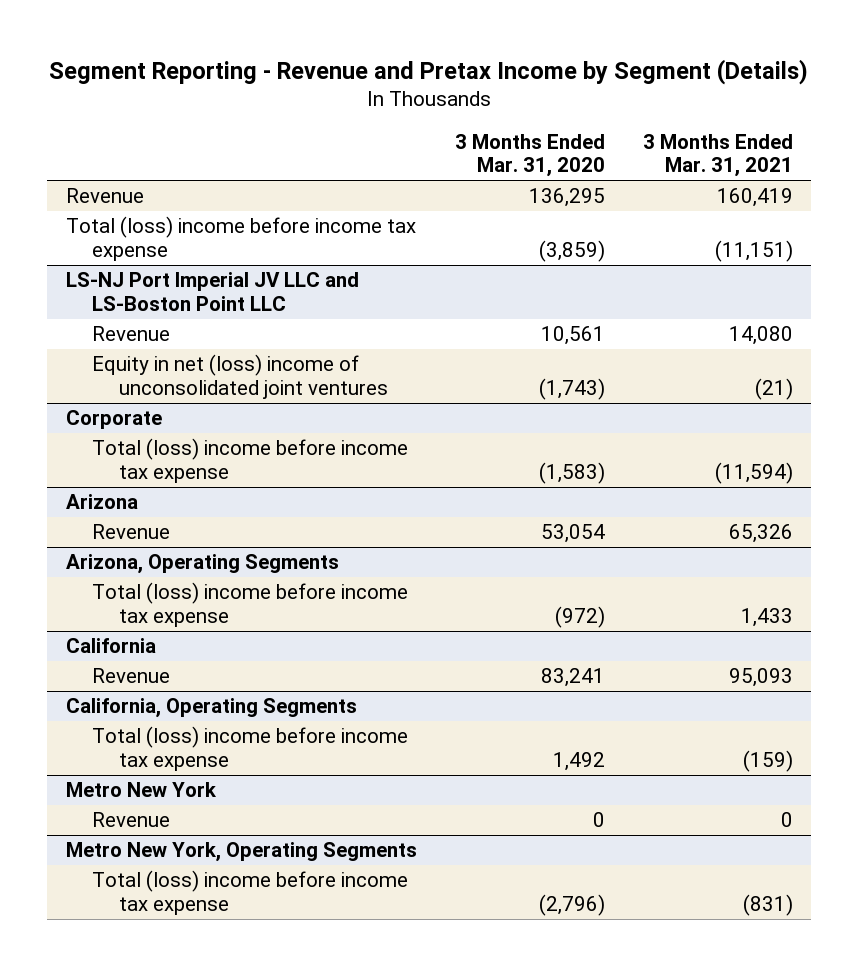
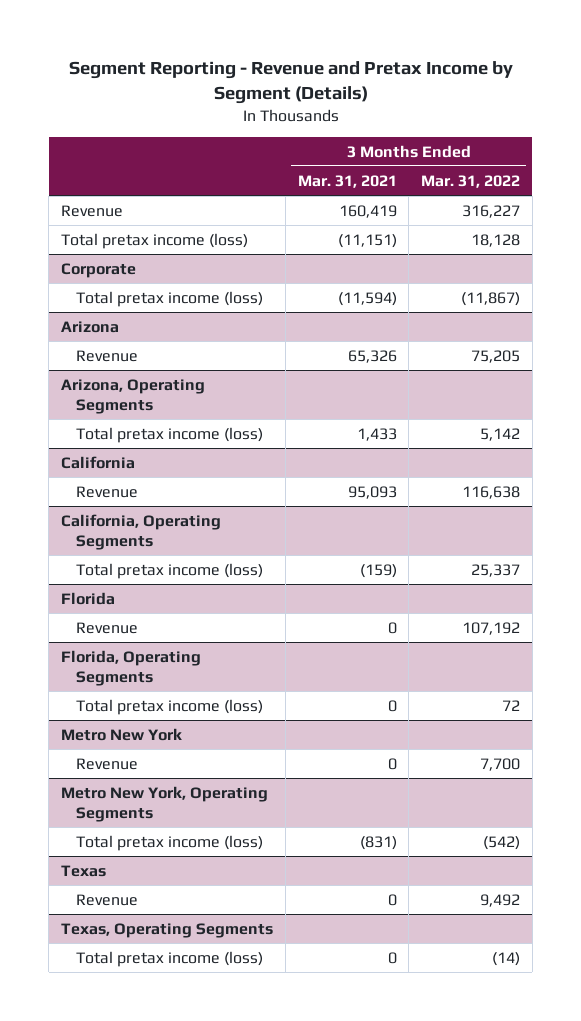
[454,133,605,178] 3 Months Ended Mar. 31, 2020 -> none
none -> [421,174,521,188] Mar. 31, 2022
[66,272,360,311] LS-NJ Port Imperial JV LLC and LS-Boston Point LLC -> none
[92,326,171,342] Revenue -> none
[92,354,388,399] Equity in net (loss) income of unconsolidated joint ventures -> none
[66,216,417,261] Total (loss) income before income tax expense -> [61,232,249,249] Total pretax income (loss)
[92,438,409,483] Total (loss) income before income tax expense -> [76,290,264,307] Total pretax income (loss)
[92,582,409,627] Total (loss) income before income tax expense -> [76,426,264,443] Total pretax income (loss)
[92,726,409,771] Total (loss) income before income tax expense -> [76,562,264,579] Total pretax income (loss)
none -> [61,591,116,605] Florida
none -> [76,621,139,634] Revenue
none -> [61,649,202,686] Florida, Operating Segments
none -> [76,698,264,715] Total pretax income (loss)
[92,870,409,915] Total (loss) income before income tax expense -> [76,834,264,851] Total pretax income (loss)
none -> [61,864,107,877] Texas
none -> [76,893,139,906] Revenue
none -> [61,922,274,938] Texas, Operating Segments
none -> [76,950,264,967] Total pretax income (loss)

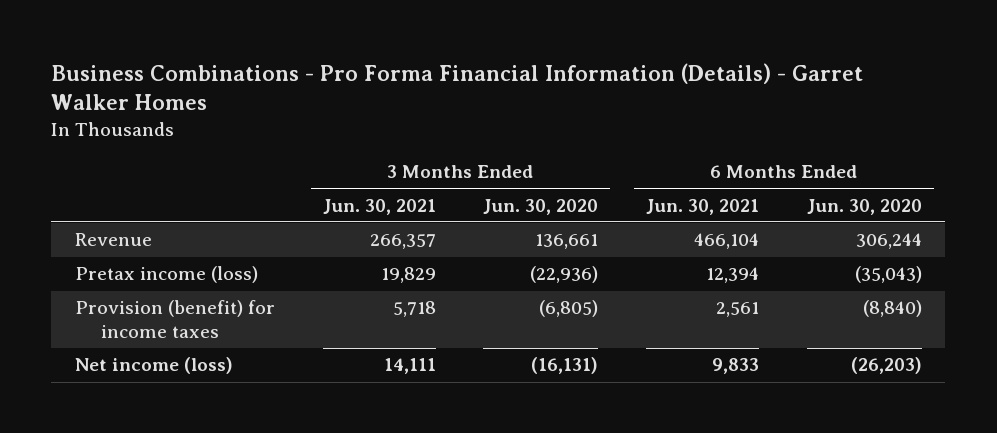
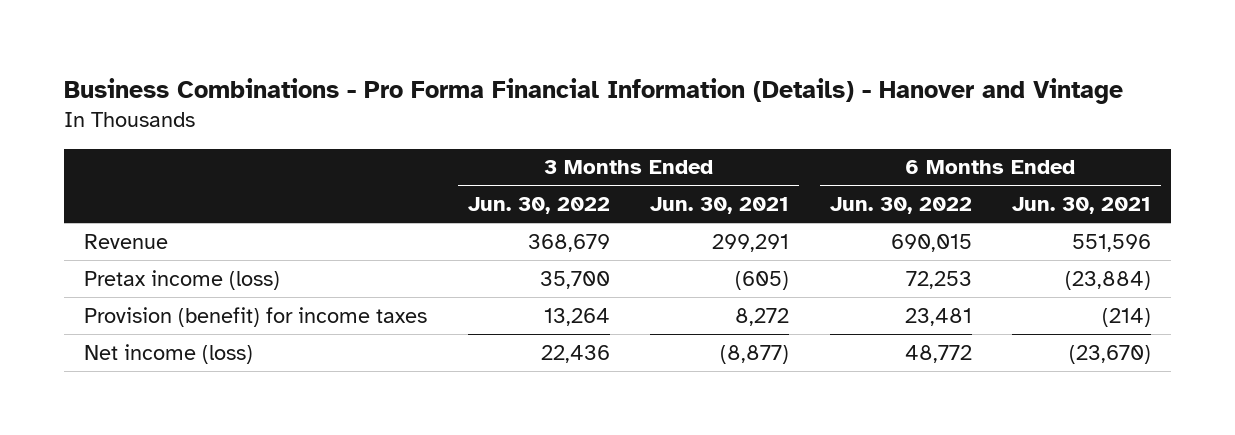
[51,62,864,111] Business Combinations - Pro Forma Financial Information (Details) - Garret Walker Homes -> [64,77,1124,104] Business Combinations - Pro Forma Financial Information (Details) - Hanover and Vintage
[483,198,599,215] Jun. 30, 2020 -> none
[806,198,922,215] Jun. 30, 2020 -> none
none -> [467,196,610,214] Jun. 30, 2022
none -> [829,196,972,214] Jun. 30, 2022
[369,234,436,250] 266,357 -> [712,233,790,252] 299,291
[693,233,759,250] 466,104 -> [1072,233,1152,252] 551,596
[380,267,436,284] 19,829 -> [735,270,790,290] (605)
[705,267,759,284] 12,394 -> [1065,270,1152,290] (23,884)
[392,301,436,318] 5,718 -> [735,307,790,326] 8,272
[715,302,759,318] 2,561 -> [1102,307,1152,327] (214)
[383,358,436,375] 14,111 -> [720,344,790,364] (8,877)
[711,358,759,375] 9,833 -> [1069,344,1152,364] (23,670)

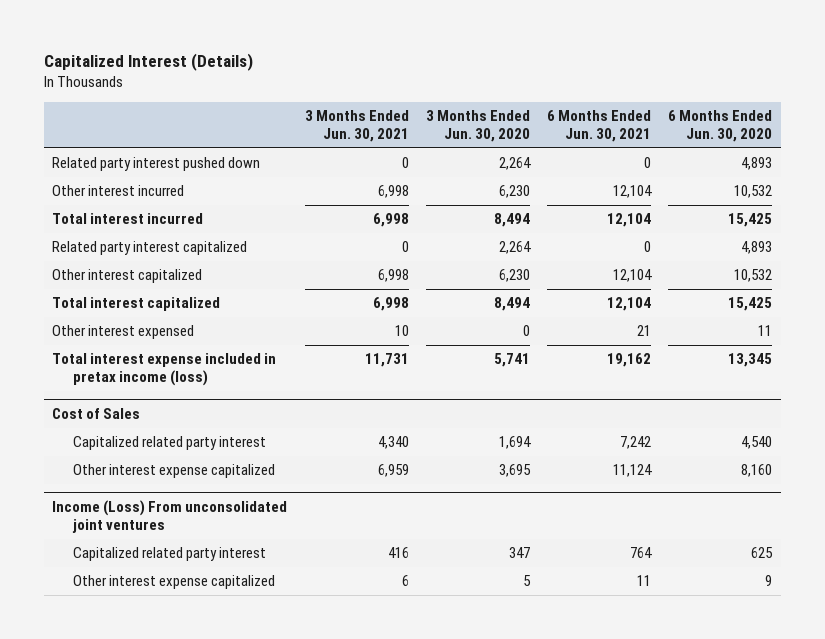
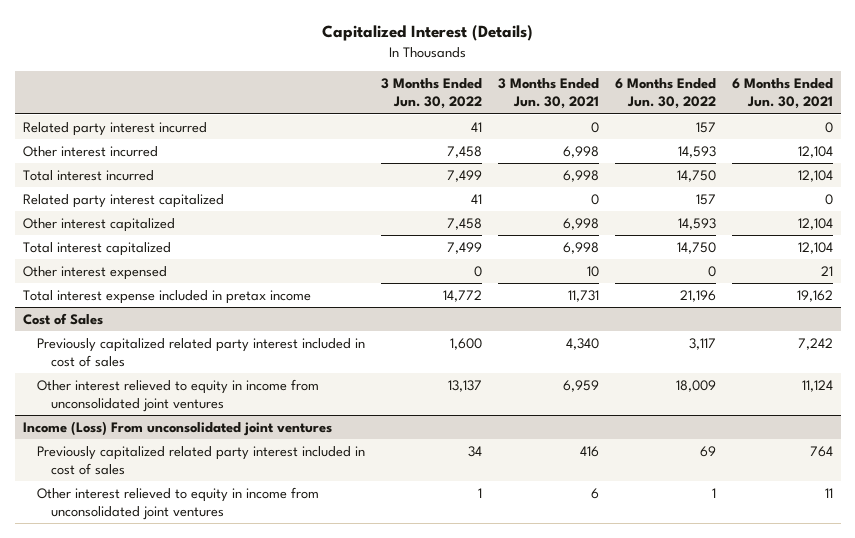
[425,109,530,142] 3 Months Ended Jun. 30, 2020 -> none
[668,109,773,142] 6 Months Ended Jun. 30, 2020 -> none
none -> [380,78,482,110] 3 Months Ended Jun. 30, 2022
none -> [614,78,716,110] 6 Months Ended Jun. 30, 2022
[52,157,261,172] Related party interest pushed down -> [22,121,207,136] Related party interest incurred
[52,353,277,387] Total interest expense included in pretax income (loss) -> [22,289,311,304] Total interest expense included in pretax income
[72,436,266,451] Capitalized related party interest -> [36,337,365,368] Previously capitalized related party interest included in cost of sales
[72,464,275,479] Other interest expense capitalized -> [36,378,319,413] Other interest relieved to equity in income from unconsolidated joint ventures
[72,547,266,562] Capitalized related party interest -> [36,445,365,476] Previously capitalized related party interest included in cost of sales
[72,575,275,590] Other interest expense capitalized -> [36,486,319,521] Other interest relieved to equity in income from unconsolidated joint ventures

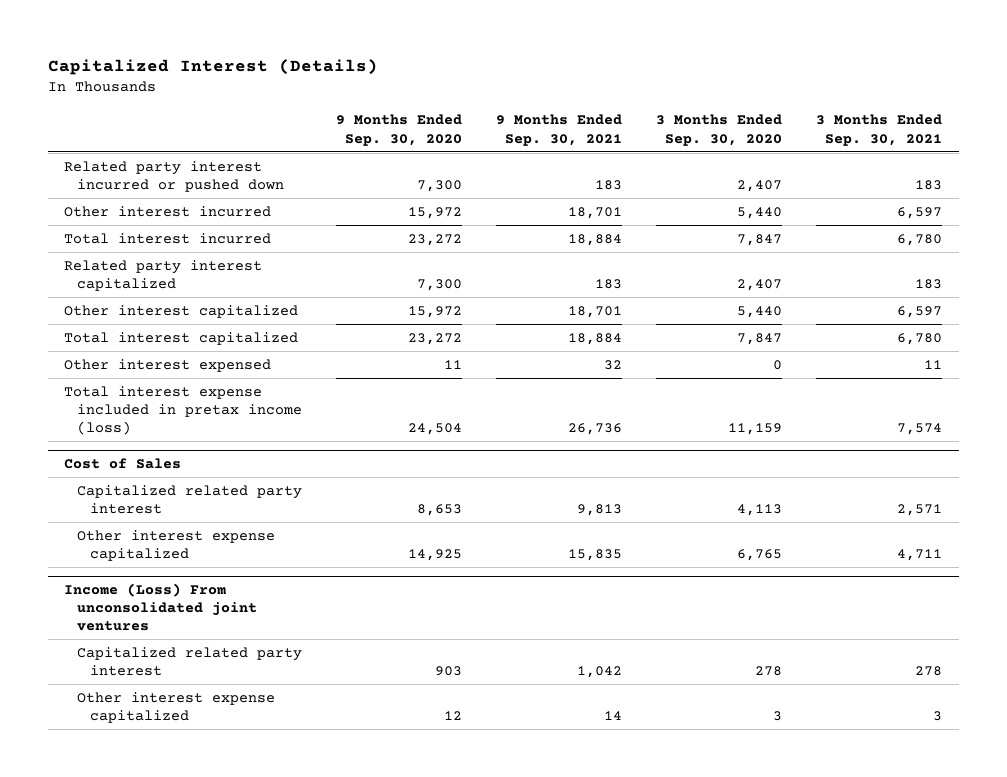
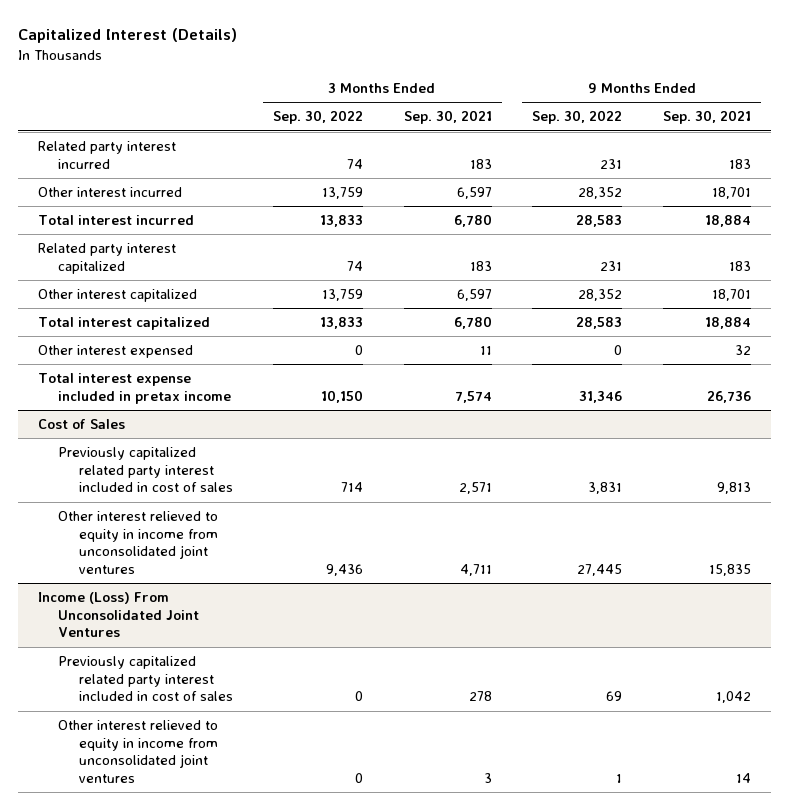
[336,114,463,146] 9 Months Ended Sep. 30, 2020 -> none
[656,114,783,146] 3 Months Ended Sep. 30, 2020 -> none
none -> [273,110,364,125] Sep. 30, 2022
none -> [532,110,623,125] Sep. 30, 2022
[64,160,285,193] Related party interest incurred or pushed down -> [38,141,177,169] Related party interest incurred
[64,385,303,436] Total interest expense included in pretax income (loss) -> [38,373,232,404] Total interest expense included in pretax income
[77,484,303,515] Capitalized related party interest -> [58,447,233,493] Previously capitalized related party interest included in cost of sales
[77,529,276,562] Other interest expense capitalized -> [58,511,219,574] Other interest relieved to equity in income from unconsolidated joint ventures
[64,582,258,632] Income (Loss) From unconsolidated joint ventures -> [38,592,200,638] Income (Loss) From Unconsolidated Joint Ventures
[77,646,303,677] Capitalized related party interest -> [58,656,233,702] Previously capitalized related party interest included in cost of sales
[77,691,276,724] Other interest expense capitalized -> [58,720,219,783] Other interest relieved to equity in income from unconsolidated joint ventures

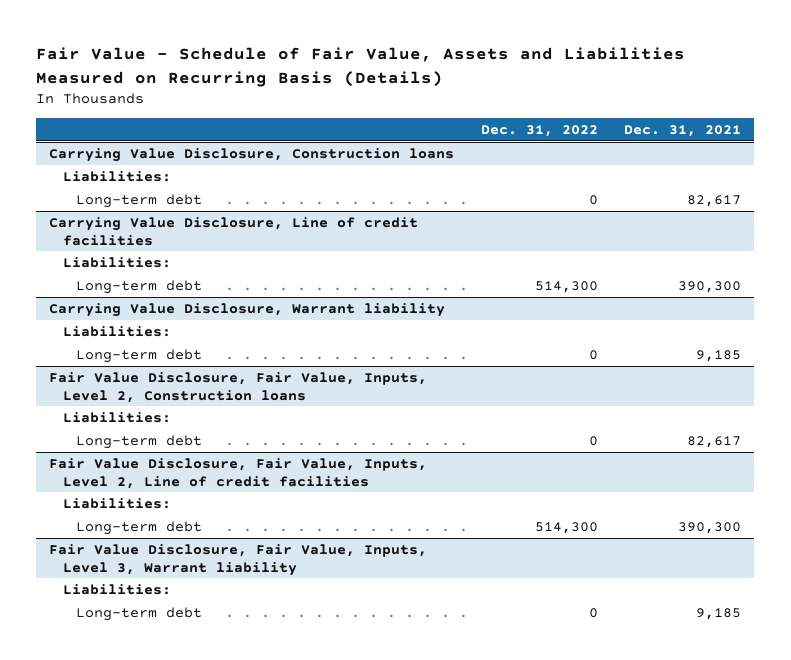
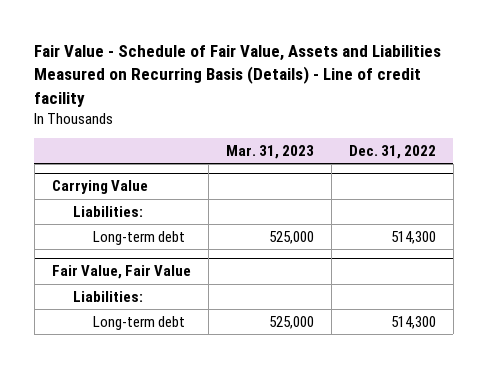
[36,47,686,87] Fair Value - Schedule of Fair Value, Assets and Liabilities Measured on Recurring Basis (Details) -> [34,45,442,107] Fair Value - Schedule of Fair Value, Assets and Liabilities Measured on Recurring Basis (Details) - Line of credit facility
[624,124,742,137] Dec. 31, 2021 -> none
none -> [225,145,314,160] Mar. 31, 2023
[49,147,455,162] Carrying Value Disclosure, Construction loans -> none
[62,170,171,182] Liabilities: -> none
[75,193,202,208] Long-term debt -> none
[49,216,419,246] Carrying Value Disclosure, Line of credit facilities -> none
none -> [51,180,148,195] Carrying Value
[49,302,446,317] Carrying Value Disclosure, Warrant liability -> none
[62,325,171,337] Liabilities: -> none
[75,348,202,363] Long-term debt -> none
[49,371,428,403] Fair Value Disclosure, Fair Value, Inputs, Level 2, Construction loans -> none
[62,411,171,423] Liabilities: -> none
[75,434,202,449] Long-term debt -> none
[49,457,428,489] Fair Value Disclosure, Fair Value, Inputs, Level 2, Line of credit facilities -> none
none -> [51,265,191,280] Fair Value, Fair Value
[49,543,428,576] Fair Value Disclosure, Fair Value, Inputs, Level 3, Warrant liability -> none
[62,583,171,595] Liabilities: -> none
[75,606,202,621] Long-term debt -> none

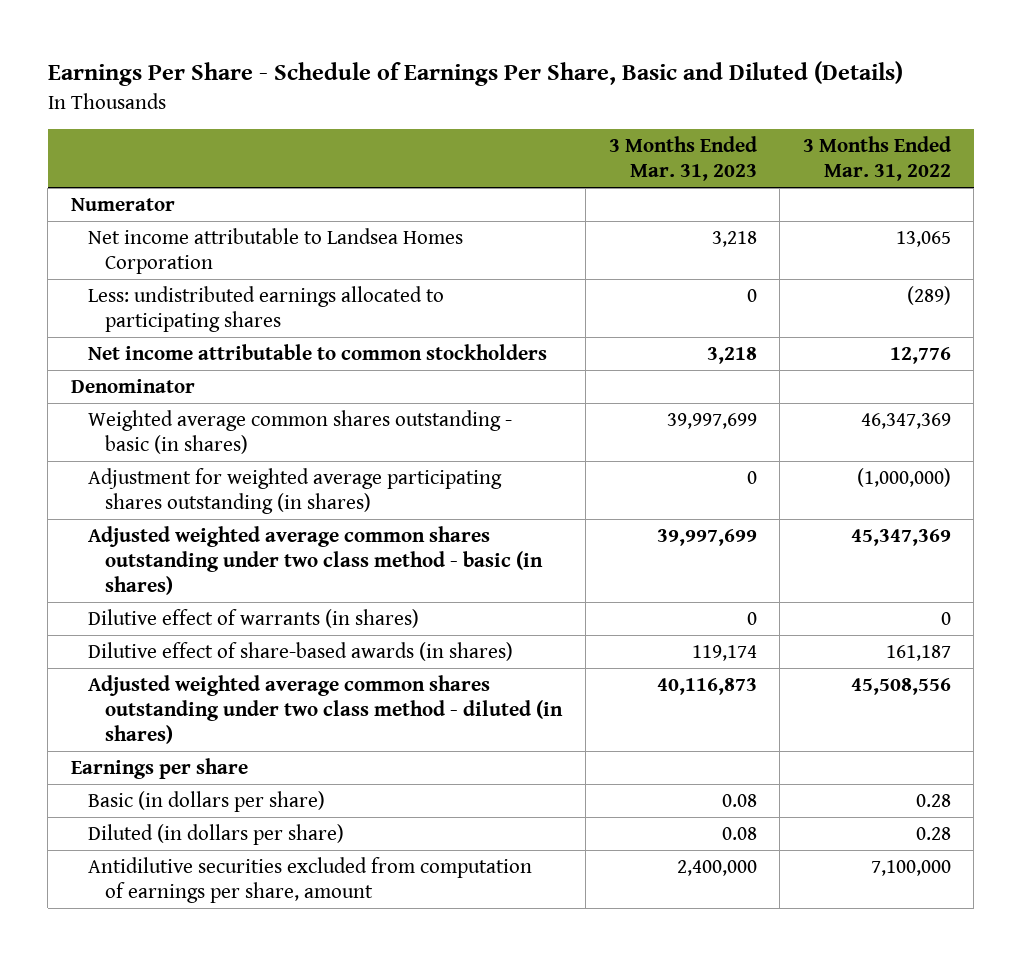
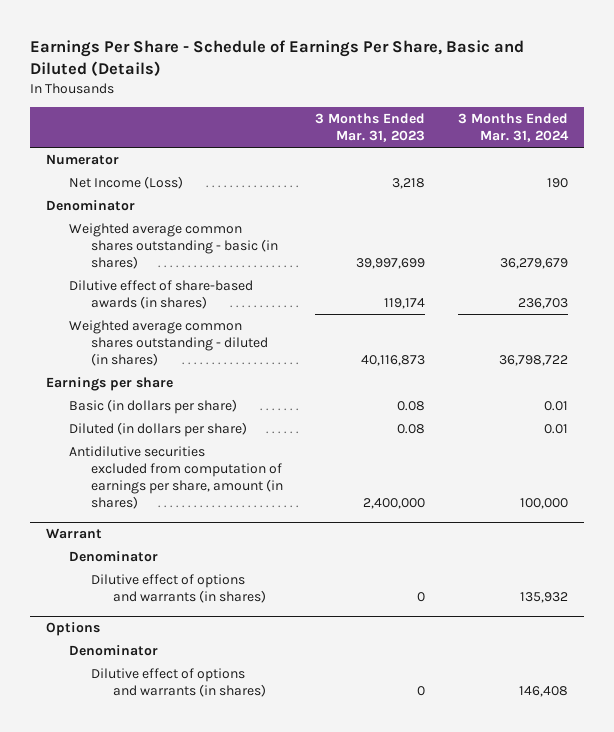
[802,136,951,182] 3 Months Ended Mar. 31, 2022 -> none
none -> [457,113,569,143] 3 Months Ended Mar. 31, 2024
[88,285,445,332] Less: undistributed earnings allocated to participating shares -> none
[88,343,548,360] Net income attributable to common stockholders -> none
[88,227,464,274] Net income attributable to Landsea Homes Corporation -> [68,175,183,189] Net Income (Loss)
[88,467,503,514] Adjustment for weighted average participating shares outstanding (in shares) -> none
[88,525,544,595] Adjusted weighted average common shares outstanding under two class method - basic (in shares) -> none
[88,608,420,628] Dilutive effect of warrants (in shares) -> none
[88,674,564,744] Adjusted weighted average common shares outstanding under two class method - diluted (in shares) -> [68,319,269,367] Weighted average common shares outstanding - diluted (in shares)
[88,856,533,903] Antidilutive securities excluded from computation of earnings per share, amount -> [68,445,284,510] Antidilutive securities excluded from computation of earnings per share, amount (in shares)
none -> [46,528,103,540] Warrant
none -> [68,550,158,562] Denominator
none -> [91,573,267,603] Dilutive effect of options and warrants (in shares)
none -> [46,622,101,637] Options
none -> [68,644,158,656] Denominator
none -> [91,667,267,697] Dilutive effect of options and warrants (in shares)

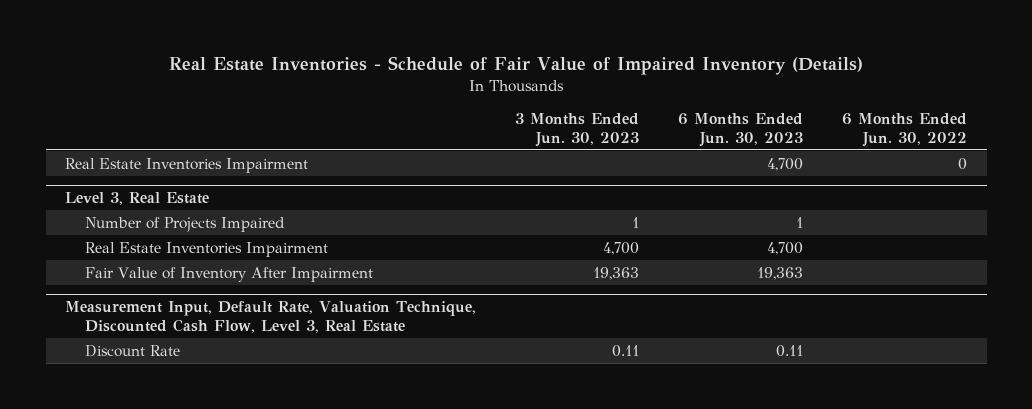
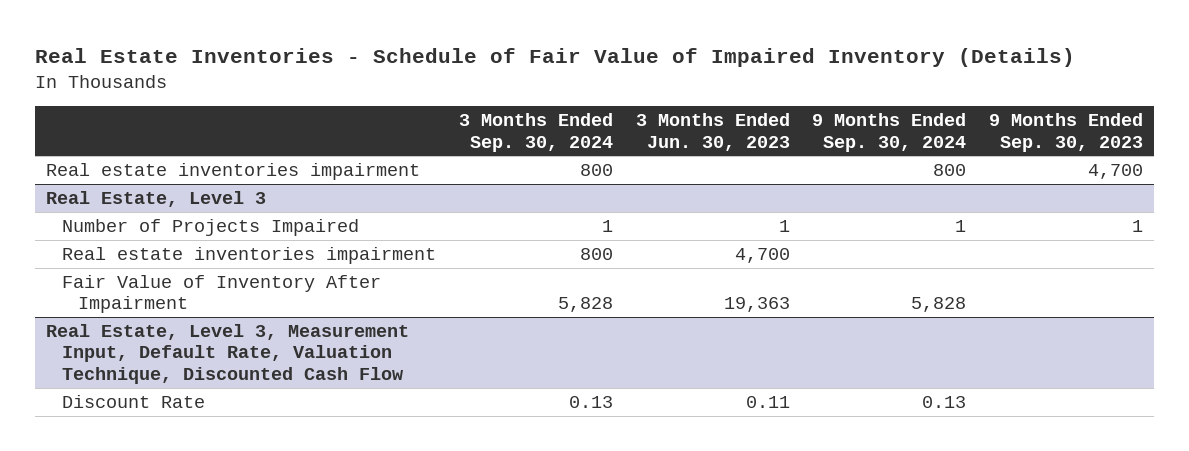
[678,113,804,148] 6 Months Ended Jun. 30, 2023 -> none
[842,113,968,148] 6 Months Ended Jun. 30, 2022 -> none
none -> [459,113,614,152] 3 Months Ended Sep. 30, 2024
none -> [812,113,967,152] 9 Months Ended Sep. 30, 2024
none -> [989,113,1144,152] 9 Months Ended Sep. 30, 2023
[65,157,309,173] Real Estate Inventories Impairment -> [46,162,421,180] Real estate inventories impairment
[65,192,210,206] Level 3, Real Estate -> [46,190,267,207] Real Estate, Level 3
[84,241,328,257] Real Estate Inventories Impairment -> [62,246,437,264] Real estate inventories impairment
[65,301,477,333] Measurement Input, Default Rate, Valuation Technique, Discounted Cash Flow, Level 3, Real Estate -> [46,323,410,384] Real Estate, Level 3, Measurement Input, Default Rate, Valuation Technique, Discounted Cash Flow

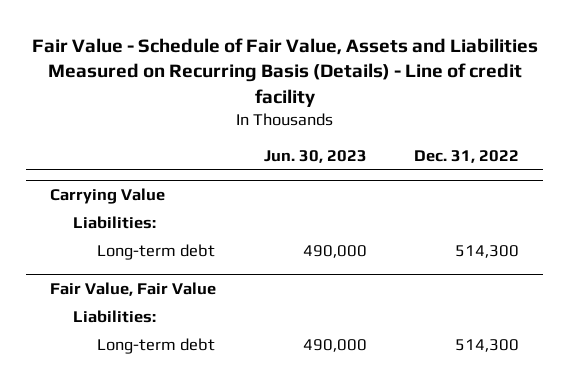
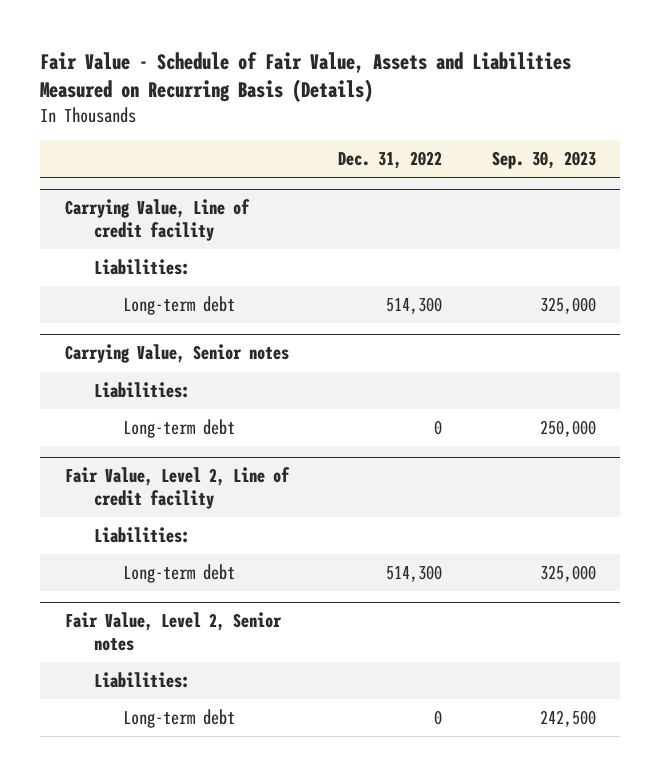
[31,37,538,108] Fair Value - Schedule of Fair Value, Assets and Liabilities Measured on Recurring Basis (Details) - Line of credit facility -> [40,51,572,103] Fair Value - Schedule of Fair Value, Assets and Liabilities Measured on Recurring Basis (Details)
[263,150,367,164] Jun. 30, 2023 -> none
none -> [491,151,596,170] Sep. 30, 2023
[50,188,166,205] Carrying Value -> none
none -> [64,199,250,241] Carrying Value, Line of credit facility
[50,282,217,297] Fair Value, Fair Value -> none
none -> [64,344,289,364] Carrying Value, Senior notes
none -> [122,418,235,438] Long-term debt
none -> [64,467,290,509] Fair Value, Level 2, Line of credit facility
none -> [93,526,190,543] Liabilities:
none -> [64,612,282,651] Fair Value, Level 2, Senior notes
none -> [93,671,190,688] Liabilities:
none -> [122,708,235,728] Long-term debt

